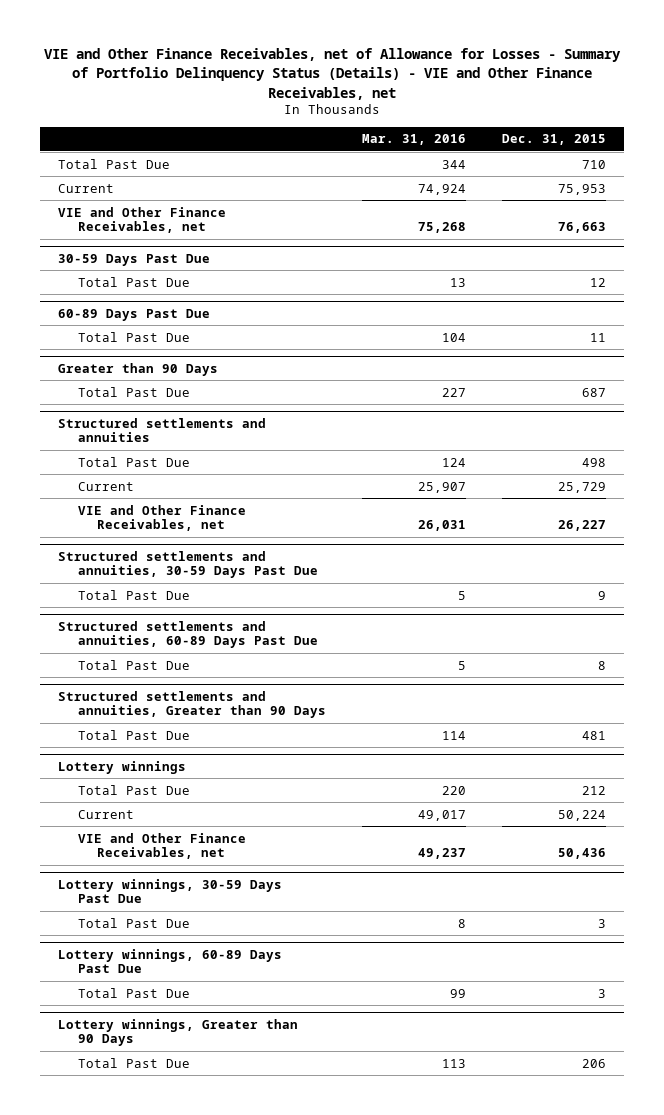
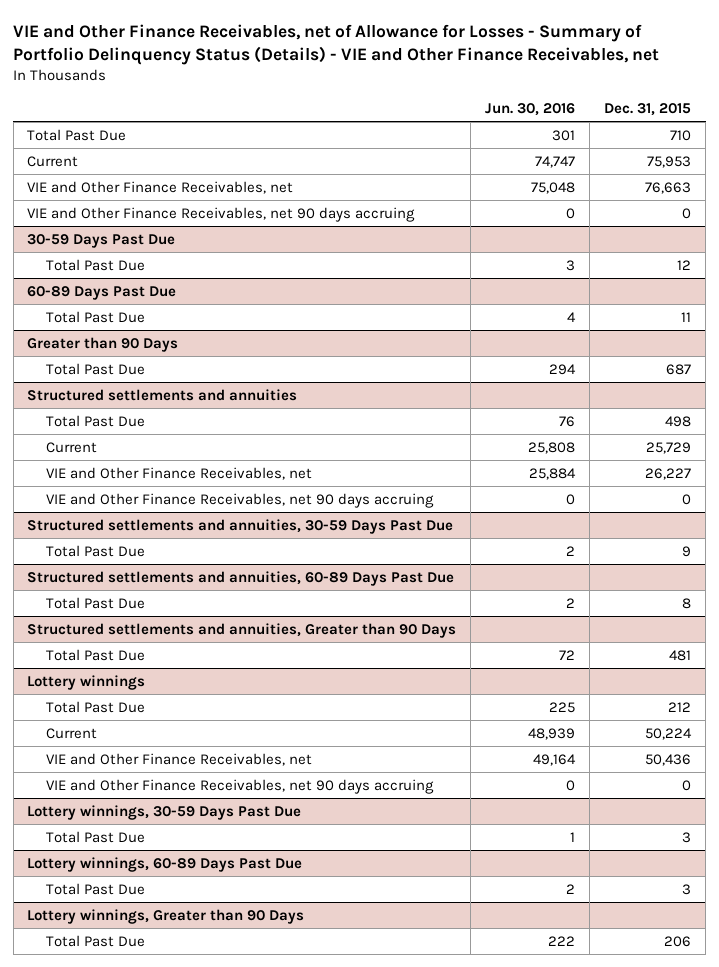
[361,134,466,146] Mar. 31, 2016 -> none
none -> [485,103,576,117] Jun. 30, 2016
none -> [27,206,416,222] VIE and Other Finance Receivables, net 90 days accruing
none -> [45,492,434,508] VIE and Other Finance Receivables, net 90 days accruing
none -> [45,778,434,794] VIE and Other Finance Receivables, net 90 days accruing

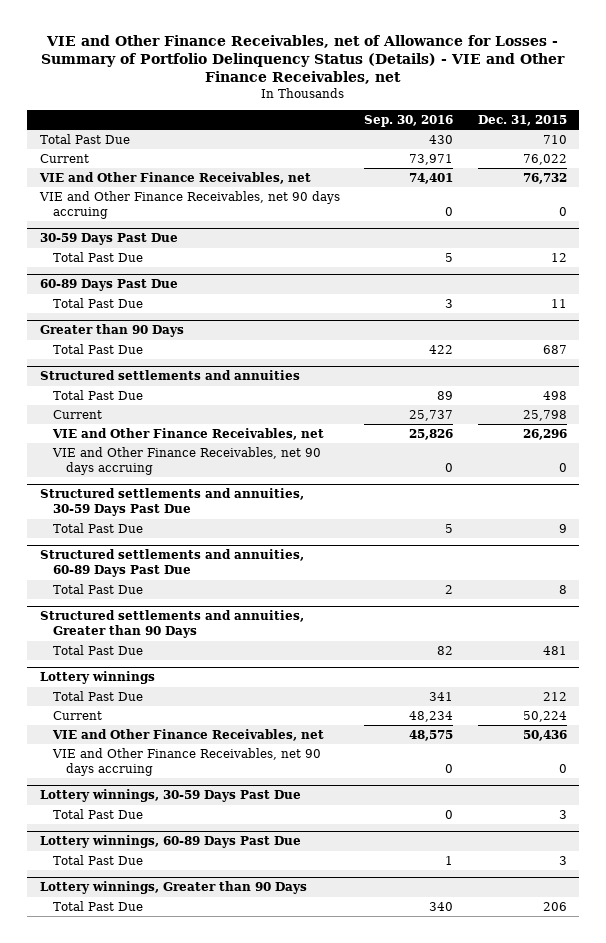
[485,103,576,117] Jun. 30, 2016 -> none
none -> [364,114,454,127] Sep. 30, 2016
[647,155,692,168] 75,953 -> [522,153,567,165] 76,022
[645,181,692,194] 76,663 -> [522,172,567,184] 76,732
[646,441,692,454] 25,729 -> [522,409,567,421] 25,798
[645,467,692,480] 26,227 -> [522,428,567,440] 26,296

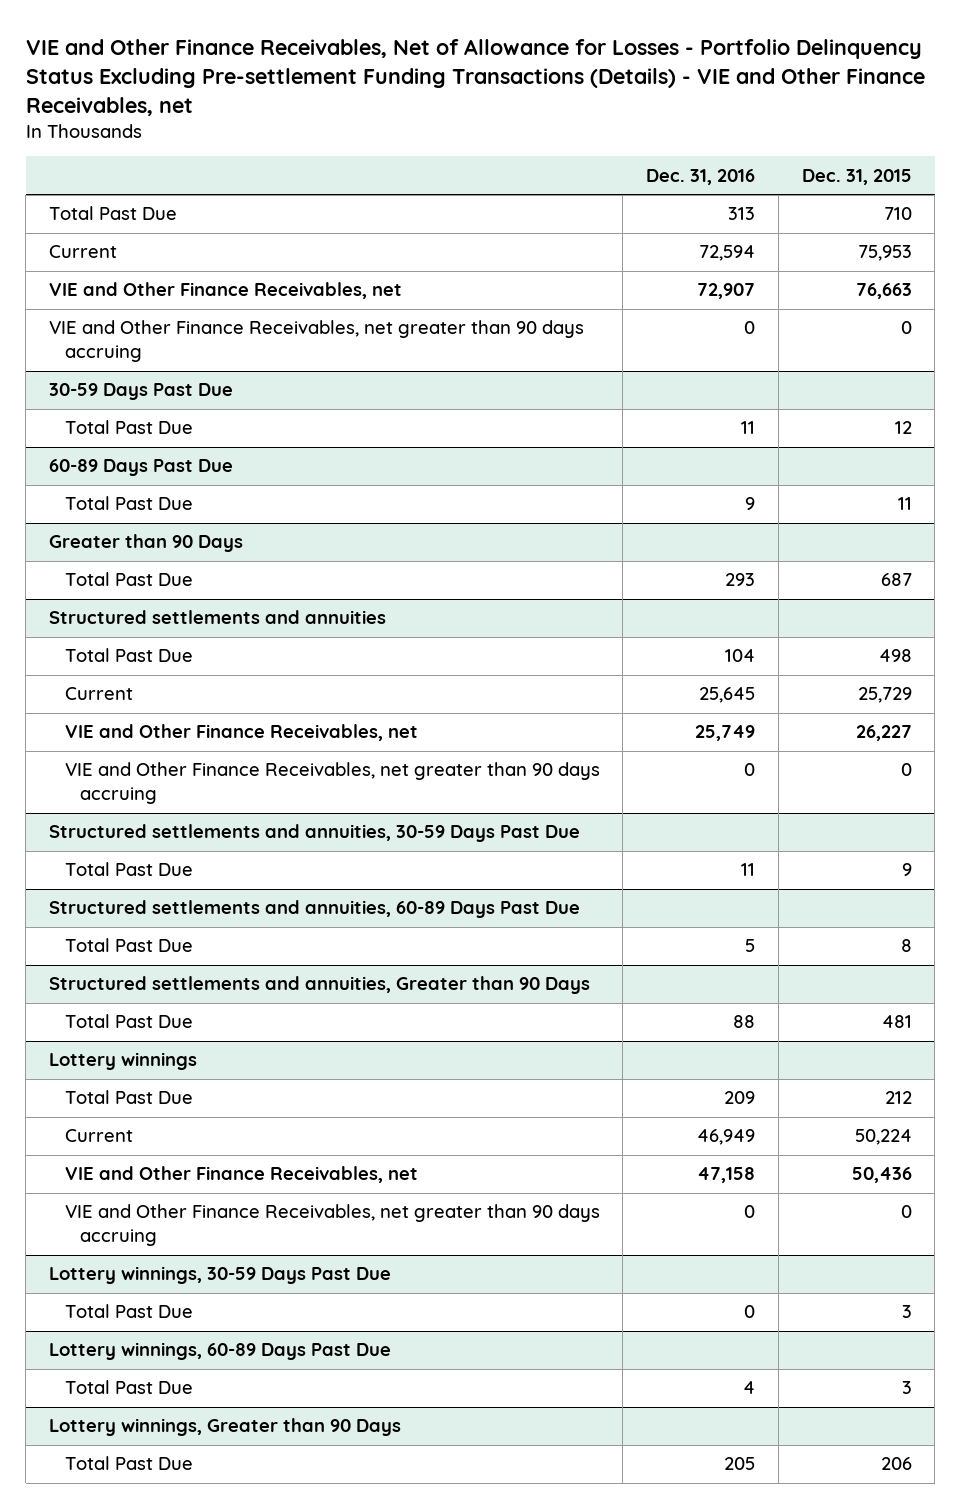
[41,34,566,85] VIE and Other Finance Receivables, net of Allowance for Losses - Summary of Portfolio Delinquency Status (Details) - VIE and Other Finance Receivables, net -> [25,38,925,116] VIE and Other Finance Receivables, Net of Allowance for Losses - Portfolio Delinquency Status Excluding Pre-settlement Funding Transactions (Details) - VIE and Other Finance Receivables, net
[364,114,454,127] Sep. 30, 2016 -> none
none -> [646,168,756,185] Dec. 31, 2016
[522,153,567,165] 76,022 -> [857,245,912,262] 75,953
[522,172,567,184] 76,732 -> [855,283,912,300] 76,663
[38,190,340,219] VIE and Other Finance Receivables, net 90 days accruing -> [48,320,584,363] VIE and Other Finance Receivables, net greater than 90 days accruing
[522,409,567,421] 25,798 -> [857,687,912,704] 25,729
[522,428,567,440] 26,296 -> [855,725,912,742] 26,227
[51,446,321,475] VIE and Other Finance Receivables, net 90 days accruing -> [64,762,600,805] VIE and Other Finance Receivables, net greater than 90 days accruing
[51,747,321,776] VIE and Other Finance Receivables, net 90 days accruing -> [64,1204,600,1247] VIE and Other Finance Receivables, net greater than 90 days accruing

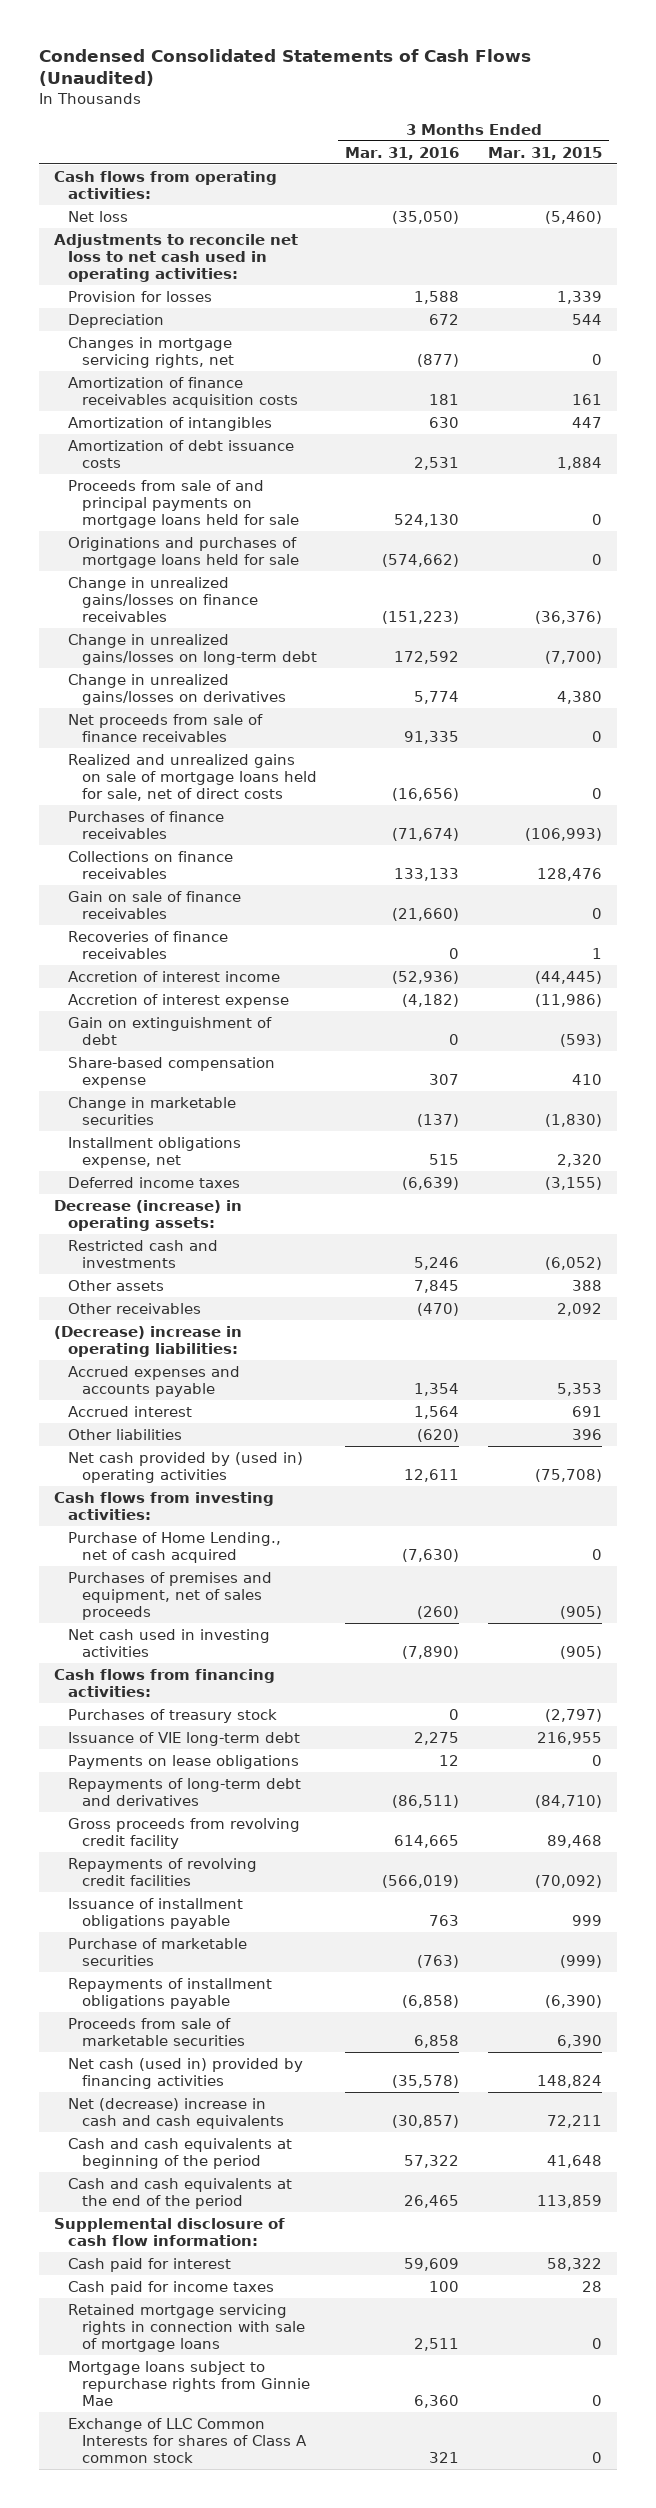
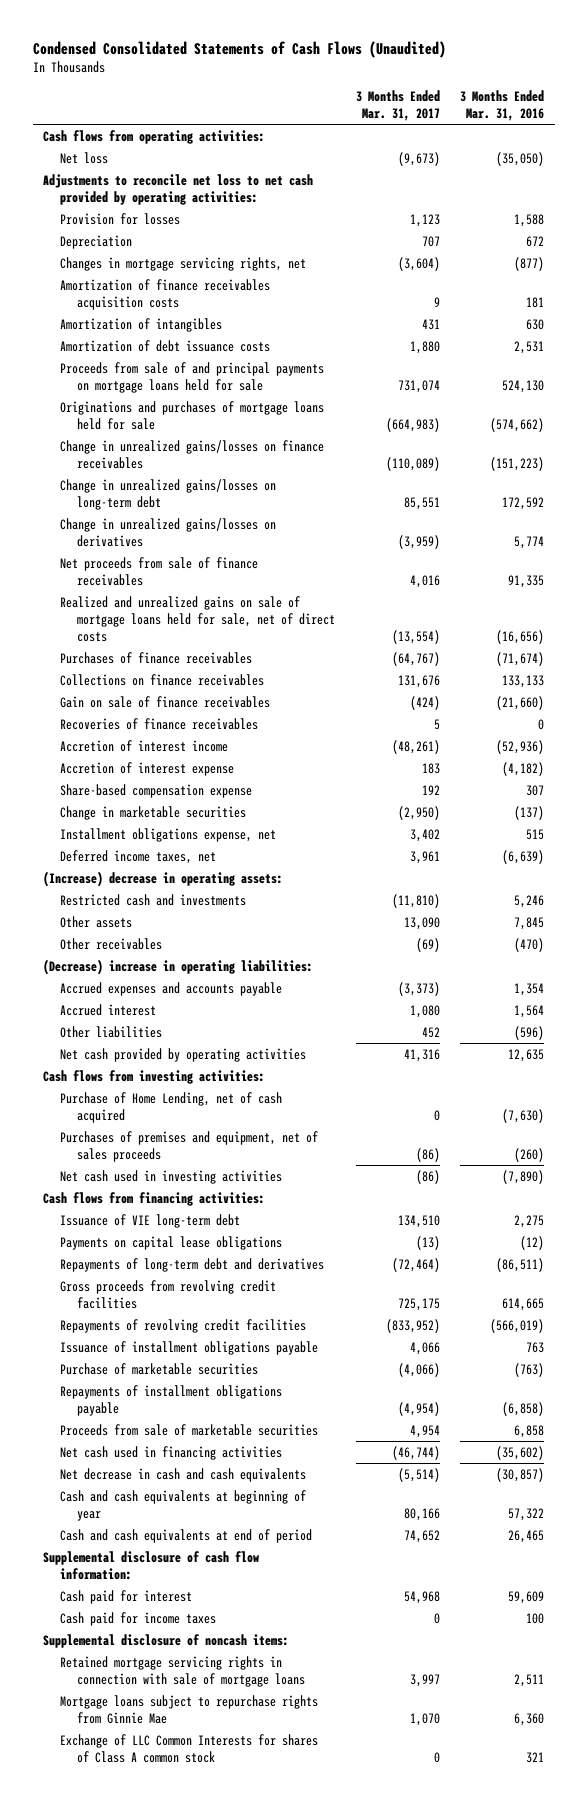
[488,146,603,160] Mar. 31, 2015 -> none
none -> [355,89,440,121] 3 Months Ended Mar. 31, 2017
[53,233,298,283] Adjustments to reconcile net loss to net cash used in operating activities: -> [43,173,314,205] Adjustments to reconcile net loss to net cash provided by operating activities:
[67,1016,272,1045] Gain on extinguishment of debt -> none
[67,1176,240,1188] Deferred income taxes -> [60,849,217,864] Deferred income taxes, net
[53,1199,242,1231] Decrease (increase) in operating assets: -> [43,870,284,887] (Increase) decrease in operating assets:
[417,1428,460,1442] (620) -> [514,1025,545,1040] (596)
[67,1451,303,1483] Net cash provided by (used in) operating activities -> [60,1047,307,1062] Net cash provided by operating activities
[404,1468,460,1482] 12,611 -> [508,1048,545,1062] 12,635
[67,1531,281,1563] Purchase of Home Lending., net of cash acquired -> [60,1091,283,1123] Purchase of Home Lending, net of cash acquired
[67,1708,277,1723] Purchases of treasury stock -> none
[67,1754,299,1769] Payments on lease obligations -> [60,1235,283,1250] Payments on capital lease obligations
[439,1754,460,1766] 12 -> [520,1235,545,1250] (12)
[67,1817,300,1849] Gross proceeds from revolving credit facility -> [60,1279,277,1309] Gross proceeds from revolving credit facilities
[67,2057,303,2089] Net cash (used in) provided by financing activities -> [60,1445,283,1460] Net cash used in financing activities
[392,2074,460,2088] (35,578) -> [496,1445,545,1460] (35,602)
[67,2097,284,2129] Net (decrease) increase in cash and cash equivalents -> [60,1467,307,1482] Net decrease in cash and cash equivalents
[67,2137,292,2169] Cash and cash equivalents at beginning of the period -> [60,1489,307,1521] Cash and cash equivalents at beginning of year
[67,2177,292,2209] Cash and cash equivalents at the end of the period -> [60,1528,313,1543] Cash and cash equivalents at end of period
none -> [43,1633,290,1648] Supplemental disclosure of noncash items:

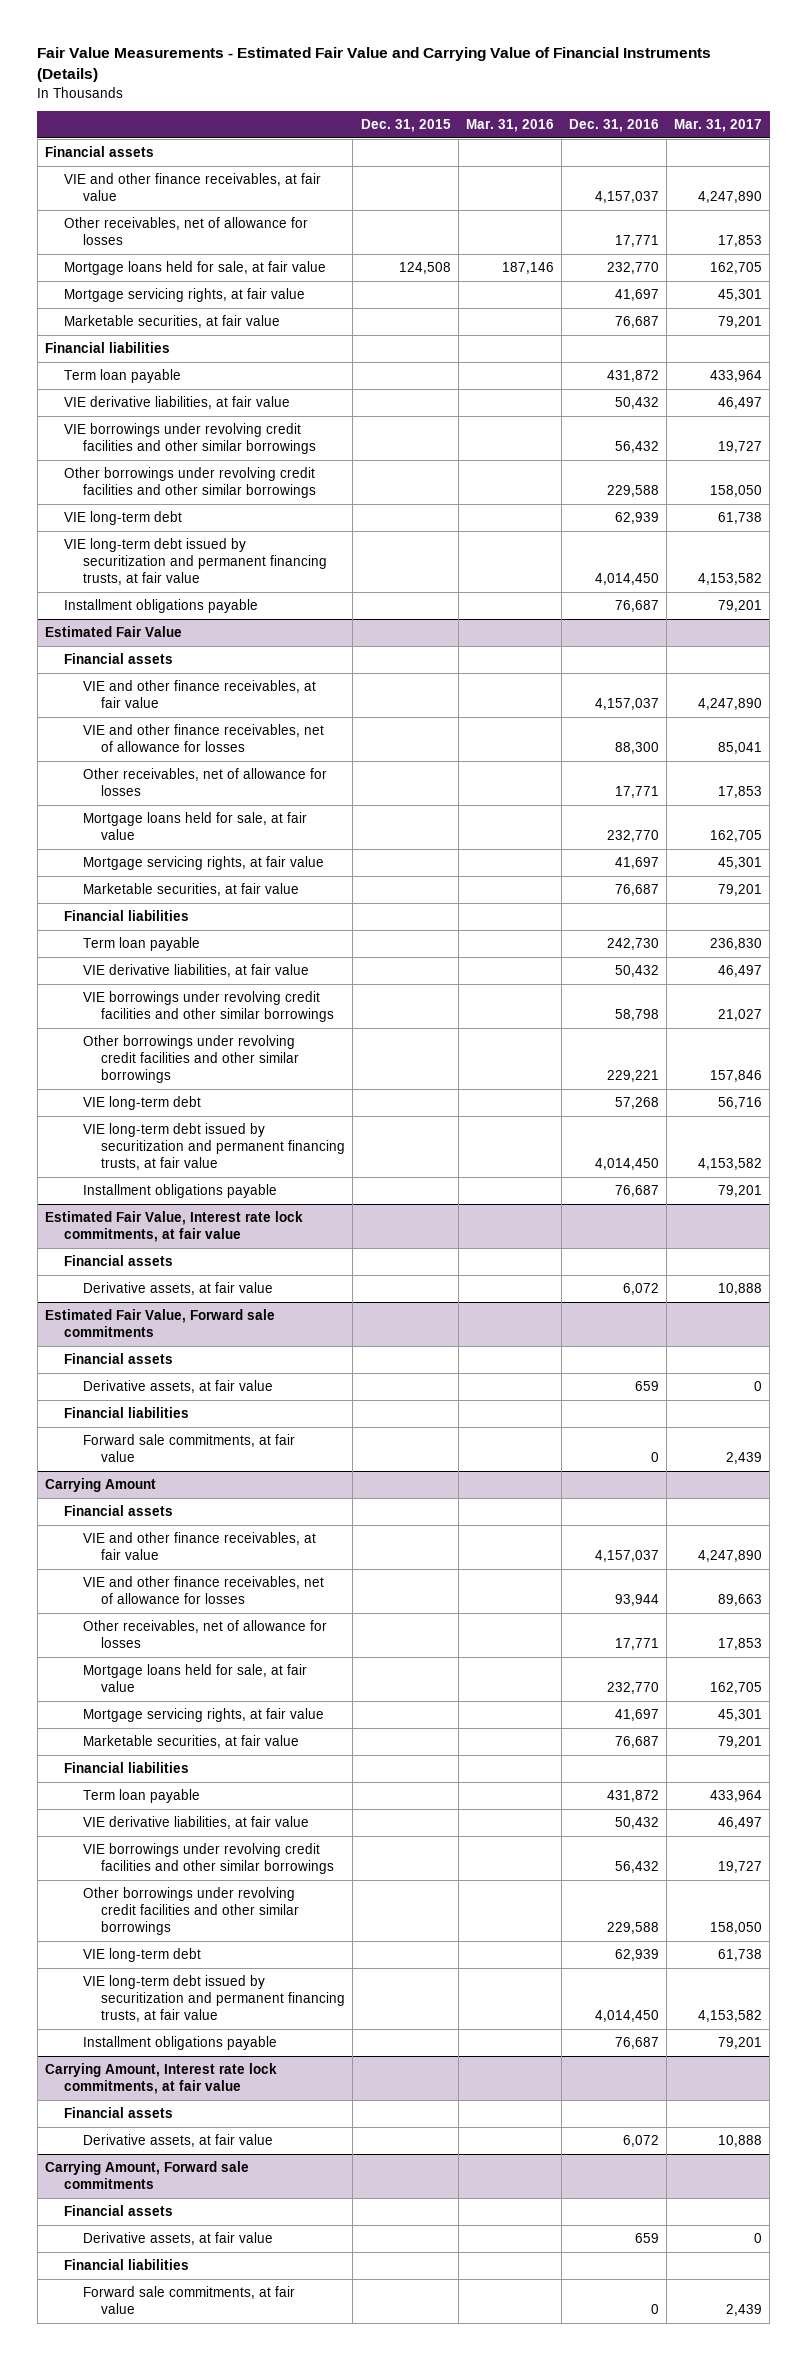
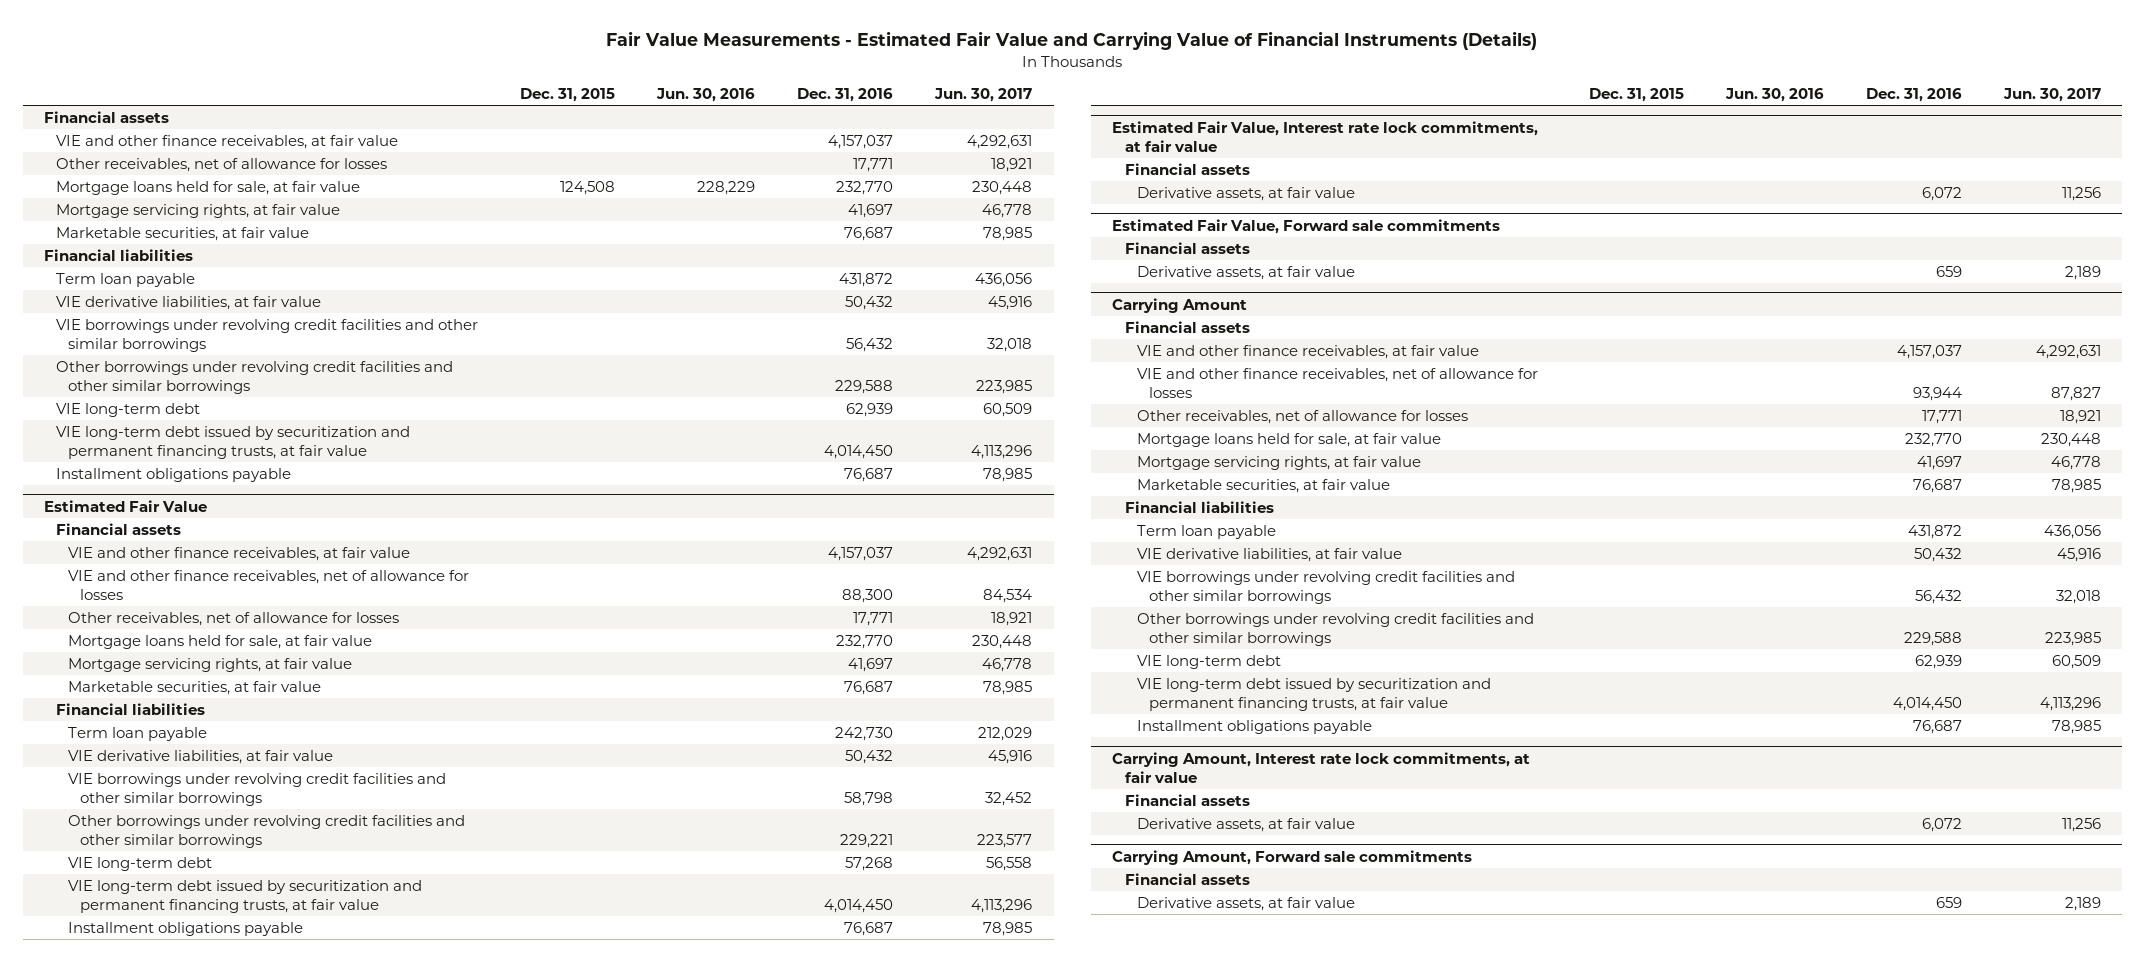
[465,119,554,133] Mar. 31, 2016 -> none
[674,119,763,133] Mar. 31, 2017 -> none
none -> [656,87,756,102] Jun. 30, 2016
none -> [934,87,1033,102] Jun. 30, 2017
[63,1406,189,1418] Financial liabilities -> none
[82,1433,295,1463] Forward sale commitments, at fair value -> none
[63,2258,189,2270] Financial liabilities -> none
[82,2285,295,2315] Forward sale commitments, at fair value -> none

